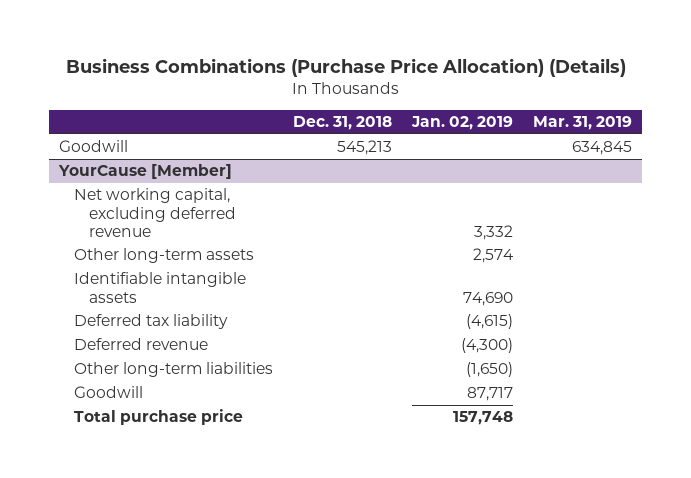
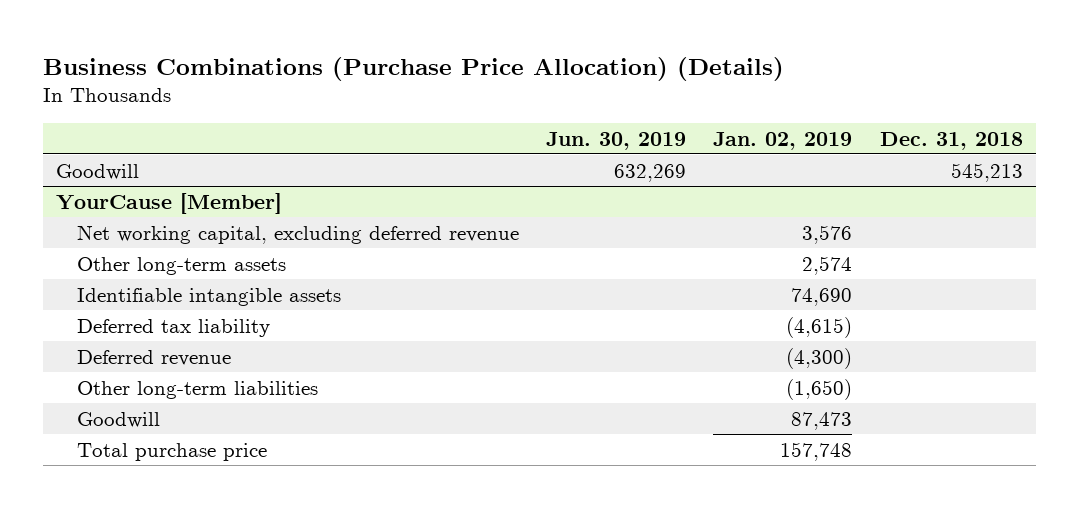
[532,116,632,131] Mar. 31, 2019 -> none
none -> [546,131,687,150] Jun. 30, 2019
[473,224,513,240] 3,332 -> [802,224,853,244] 3,576
[466,387,513,402] 87,717 -> [791,411,853,430] 87,473

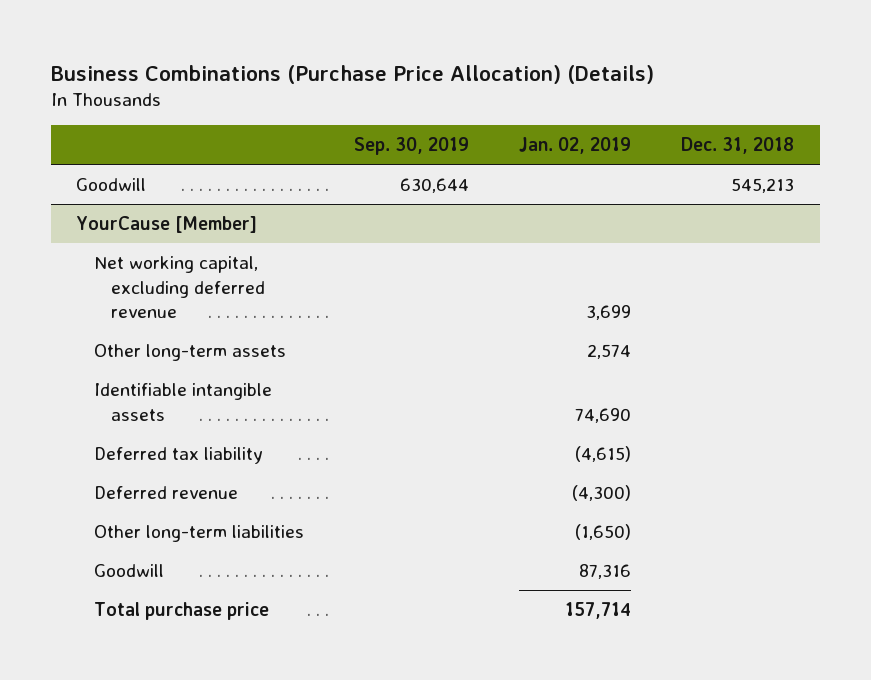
[546,131,687,150] Jun. 30, 2019 -> none
none -> [354,137,470,156] Sep. 30, 2019
[802,224,853,244] 3,576 -> [586,305,632,321] 3,699
[791,411,853,430] 87,473 -> [579,563,632,579] 87,316
[780,441,853,461] 157,748 -> [565,601,632,619] 157,714

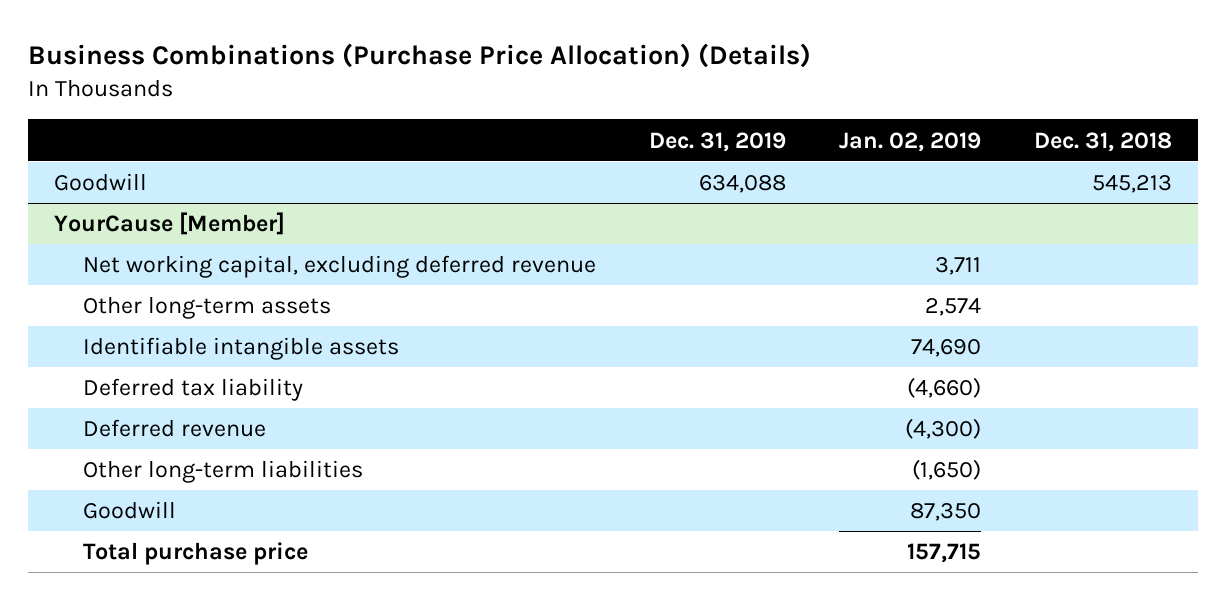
[354,137,470,156] Sep. 30, 2019 -> none
none -> [649,131,787,152] Dec. 31, 2019
[586,305,632,321] 3,699 -> [934,257,981,276] 3,711
[575,445,632,462] (4,615) -> [906,377,981,399] (4,660)
[579,563,632,579] 87,316 -> [909,503,981,522] 87,350
[565,601,632,619] 157,714 -> [906,543,981,564] 157,715

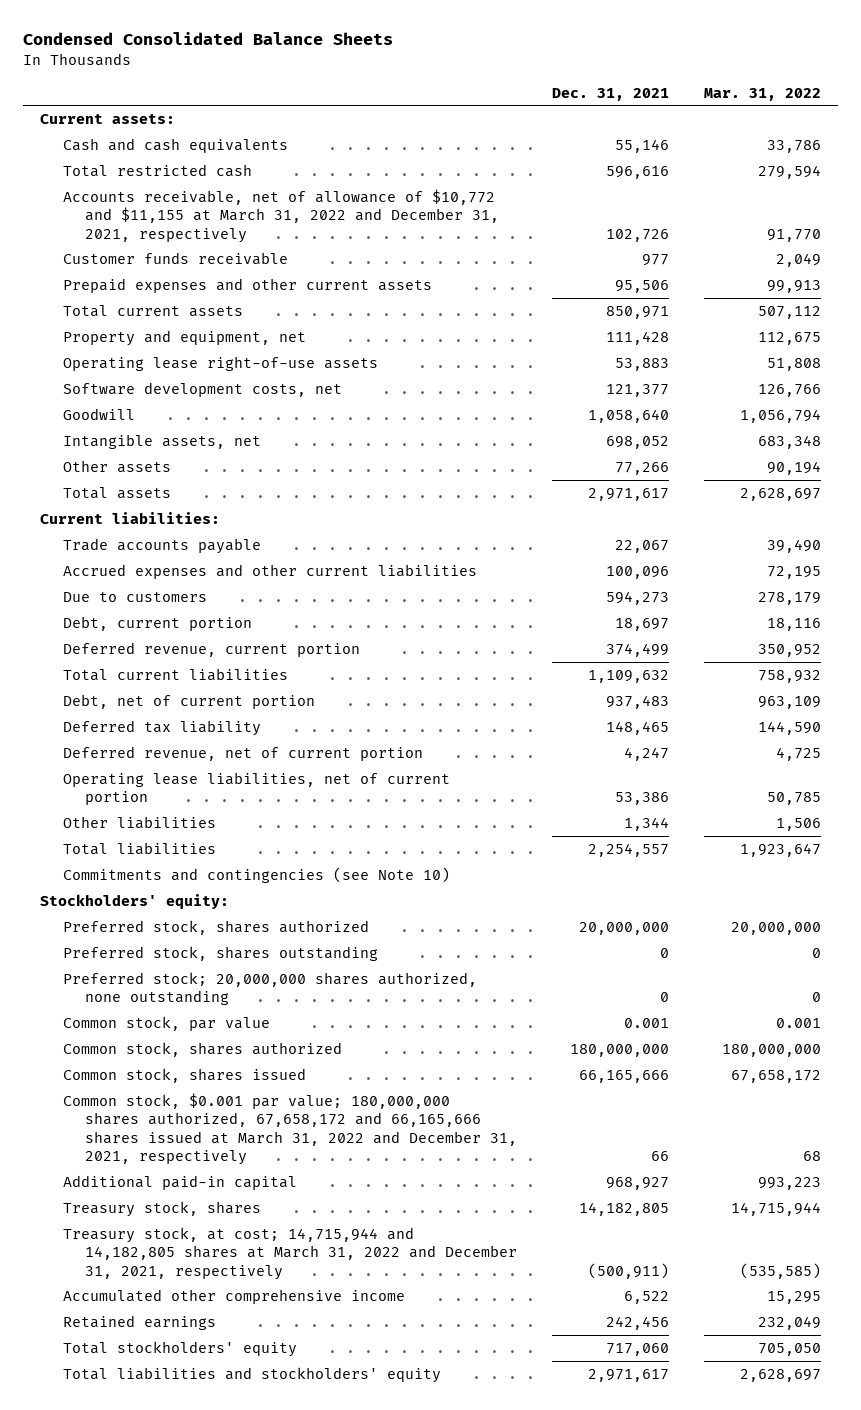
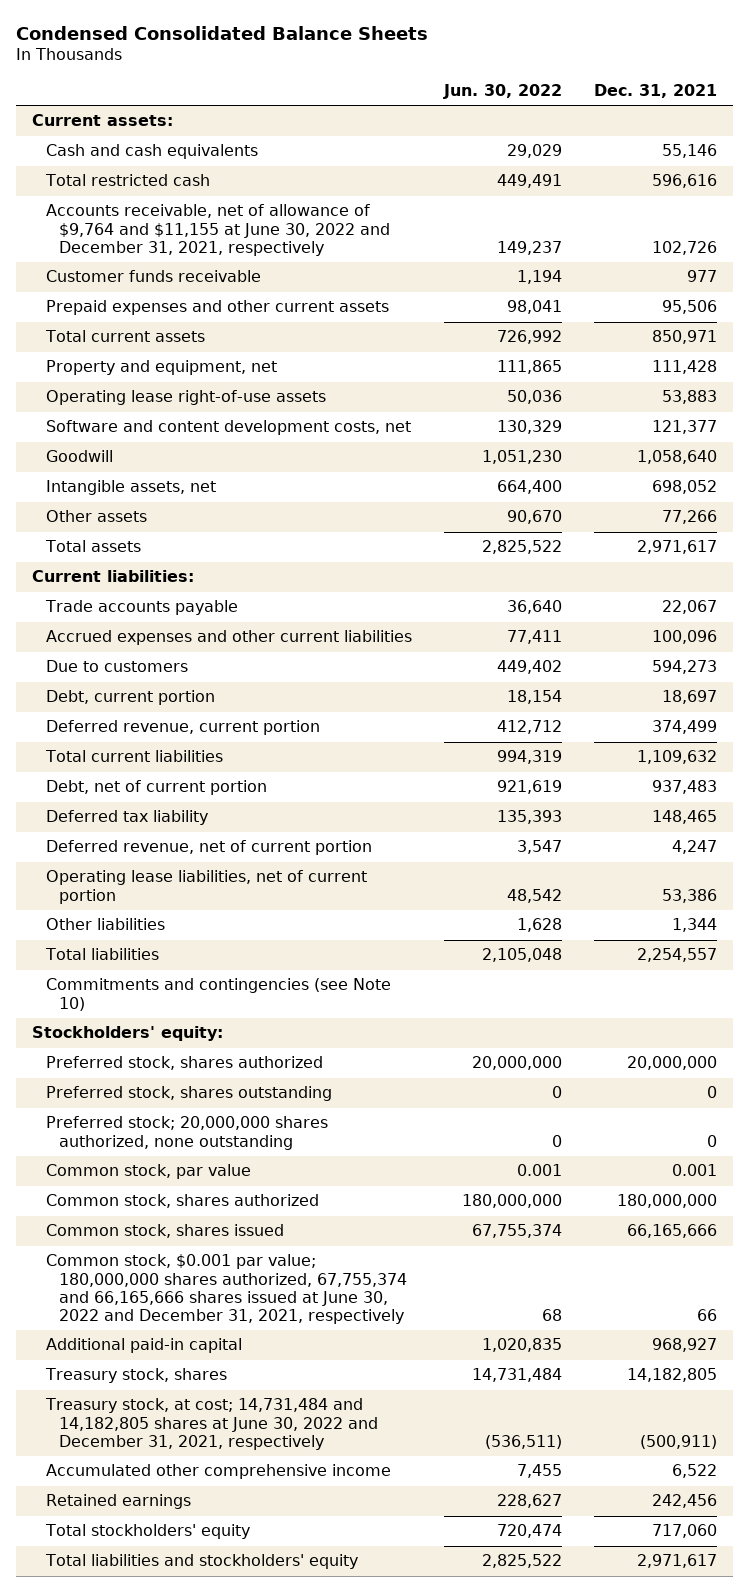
[703,87,821,101] Mar. 31, 2022 -> none
none -> [442,83,562,99] Jun. 30, 2022
[62,188,500,243] Accounts receivable, net of allowance of $10,772 and $11,155 at March 31, 2022 and December 31, 2021, respectively -> [45,204,391,256] Accounts receivable, net of allowance of $9,764 and $11,155 at June 30, 2022 and December 31, 2021, respectively
[62,381,342,397] Software development costs, net -> [45,420,411,436] Software and content development costs, net
[62,1092,518,1165] Common stock, $0.001 par value; 180,000,000 shares authorized, 67,658,172 and 66,165,666 shares issued at March 31, 2022 and December 31, 2021, respectively -> [45,1254,408,1325] Common stock, $0.001 par value; 180,000,000 shares authorized, 67,755,374 and 66,165,666 shares issued at June 30, 2022 and December 31, 2021, respectively
[62,1226,518,1280] Treasury stock, at cost; 14,715,944 and 14,182,805 shares at March 31, 2022 and December 31, 2021, respectively -> [44,1398,379,1450] Treasury stock, at cost; 14,731,484 and 14,182,805 shares at June 30, 2022 and December 31, 2021, respectively

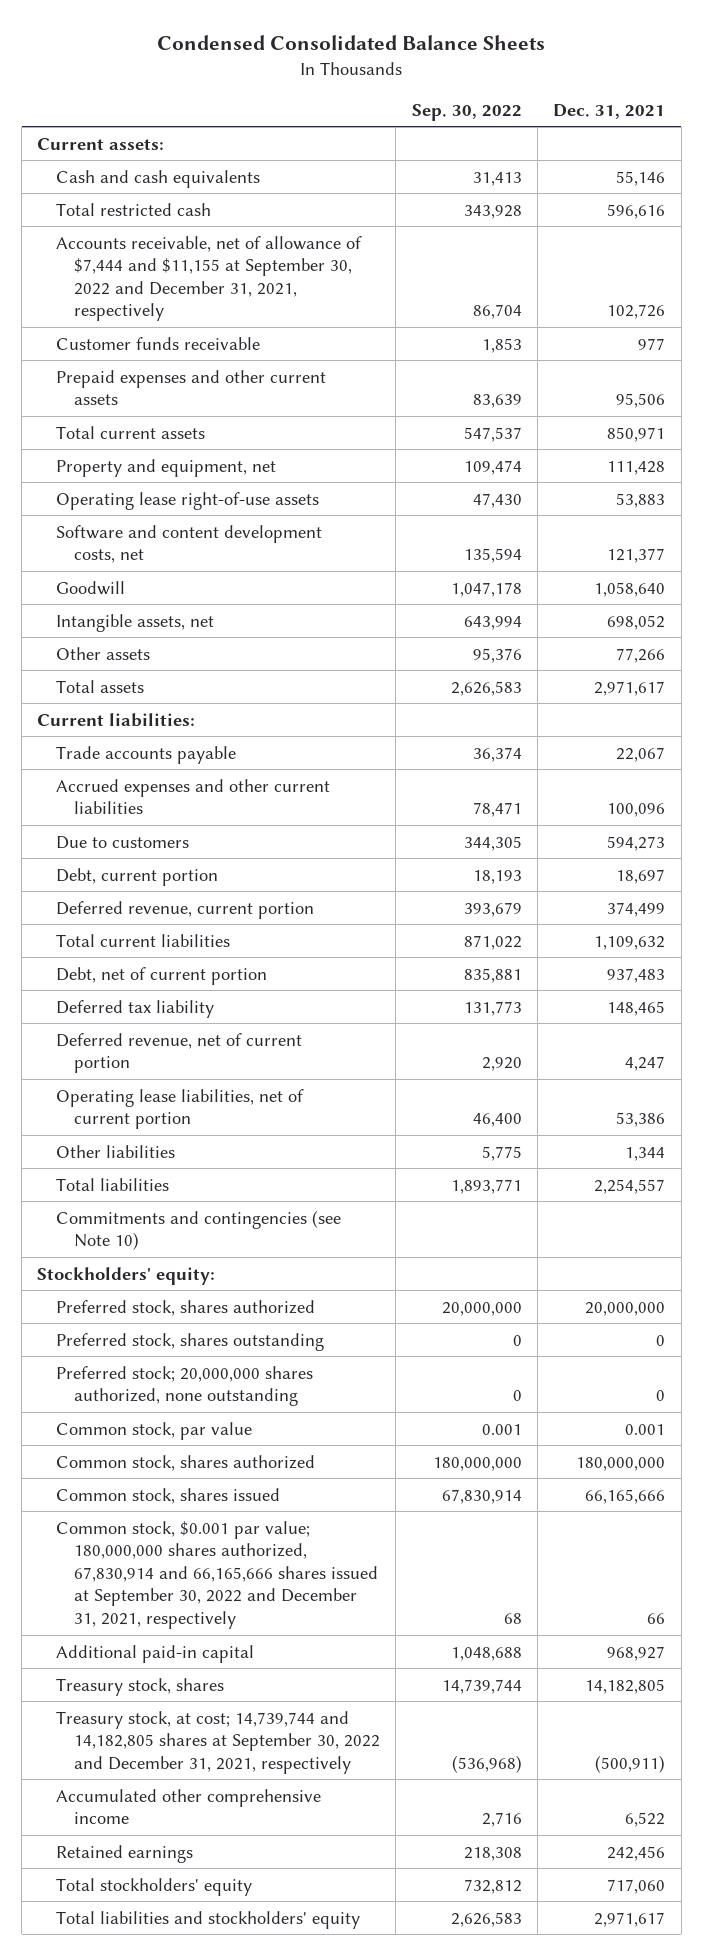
[442,83,562,99] Jun. 30, 2022 -> none
none -> [411,103,522,121] Sep. 30, 2022
[45,204,391,256] Accounts receivable, net of allowance of $9,764 and $11,155 at June 30, 2022 and December 31, 2021, respectively -> [55,235,362,322] Accounts receivable, net of allowance of $7,444 and $11,155 at September 30, 2022 and December 31, 2021, respectively
[45,1254,408,1325] Common stock, $0.001 par value; 180,000,000 shares authorized, 67,755,374 and 66,165,666 shares issued at June 30, 2022 and December 31, 2021, respectively -> [55,1520,379,1629] Common stock, $0.001 par value; 180,000,000 shares authorized, 67,830,914 and 66,165,666 shares issued at September 30, 2022 and December 31, 2021, respectively
[44,1398,379,1450] Treasury stock, at cost; 14,731,484 and 14,182,805 shares at June 30, 2022 and December 31, 2021, respectively -> [55,1710,381,1774] Treasury stock, at cost; 14,739,744 and 14,182,805 shares at September 30, 2022 and December 31, 2021, respectively

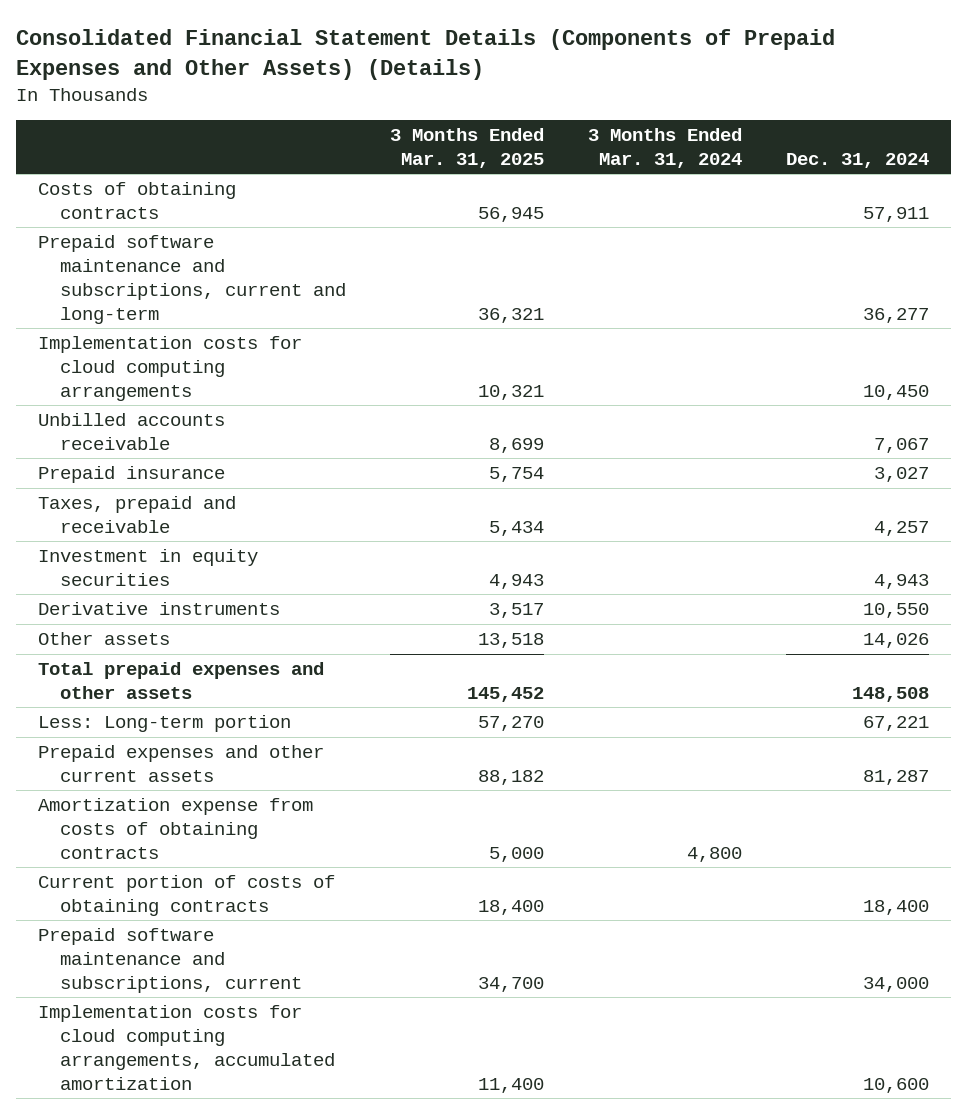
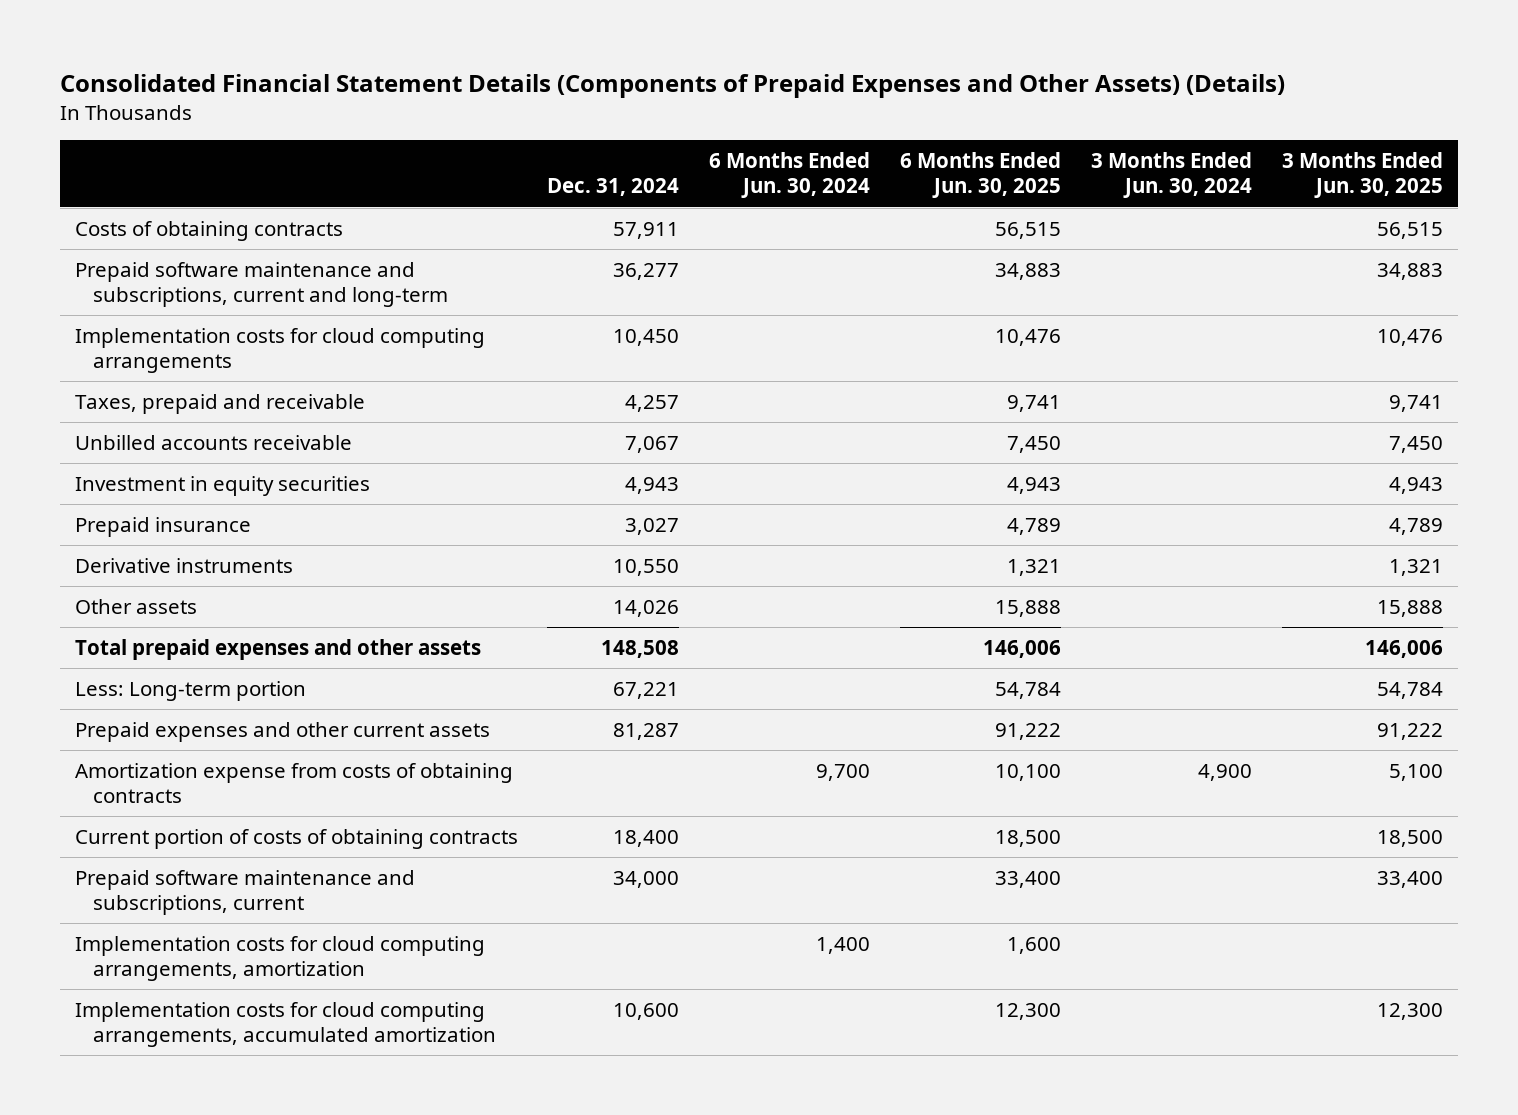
[390,128,545,169] 3 Months Ended Mar. 31, 2025 -> none
[588,128,743,169] 3 Months Ended Mar. 31, 2024 -> none
none -> [709,152,871,199] 6 Months Ended Jun. 30, 2024
none -> [900,152,1062,199] 6 Months Ended Jun. 30, 2025
none -> [1091,152,1253,199] 3 Months Ended Jun. 30, 2024
none -> [1282,152,1444,199] 3 Months Ended Jun. 30, 2025
[37,413,225,450] Unbilled accounts receivable -> [74,435,352,451] Unbilled accounts receivable
[37,466,225,484] Prepaid insurance -> [74,517,251,538] Prepaid insurance
none -> [74,936,485,981] Implementation costs for cloud computing arrangements, amortization

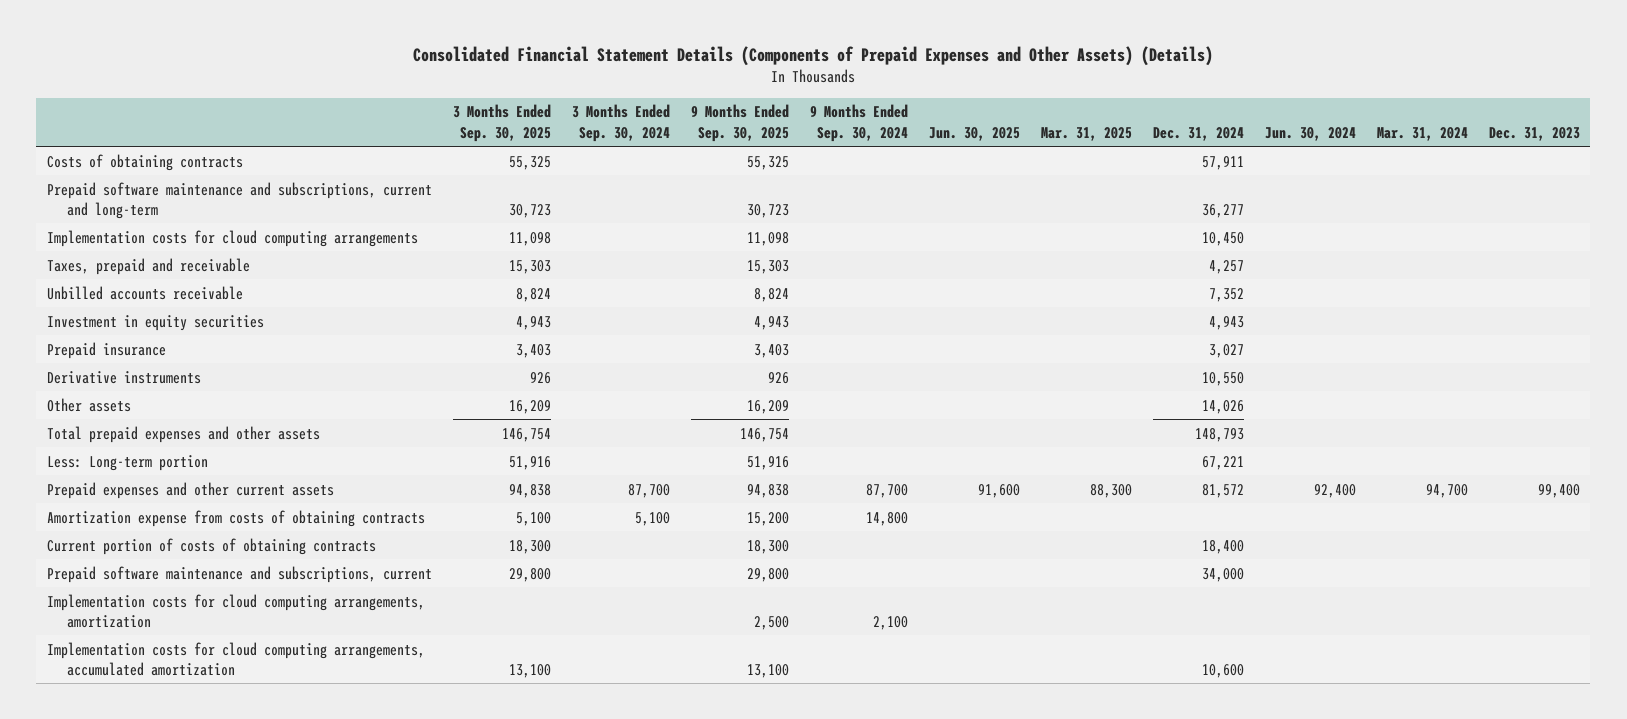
[709,152,871,199] 6 Months Ended Jun. 30, 2024 -> none
[900,152,1062,199] 6 Months Ended Jun. 30, 2025 -> none
[1091,152,1253,199] 3 Months Ended Jun. 30, 2024 -> none
[1282,152,1444,199] 3 Months Ended Jun. 30, 2025 -> none
none -> [452,104,551,142] 3 Months Ended Sep. 30, 2025
none -> [571,104,670,142] 3 Months Ended Sep. 30, 2024
none -> [690,104,789,142] 9 Months Ended Sep. 30, 2025
none -> [809,104,908,142] 9 Months Ended Sep. 30, 2024
none -> [928,126,1020,141] Jun. 30, 2025
none -> [1040,126,1132,141] Mar. 31, 2025
none -> [1264,126,1356,141] Jun. 30, 2024
none -> [1376,126,1468,141] Mar. 31, 2024
none -> [1488,126,1580,141] Dec. 31, 2023
[625,436,680,454] 7,067 -> [1208,287,1244,302] 7,352
[601,640,680,659] 148,508 -> [1194,427,1244,442] 148,793
[613,723,680,741] 81,287 -> [1201,483,1244,498] 81,572

